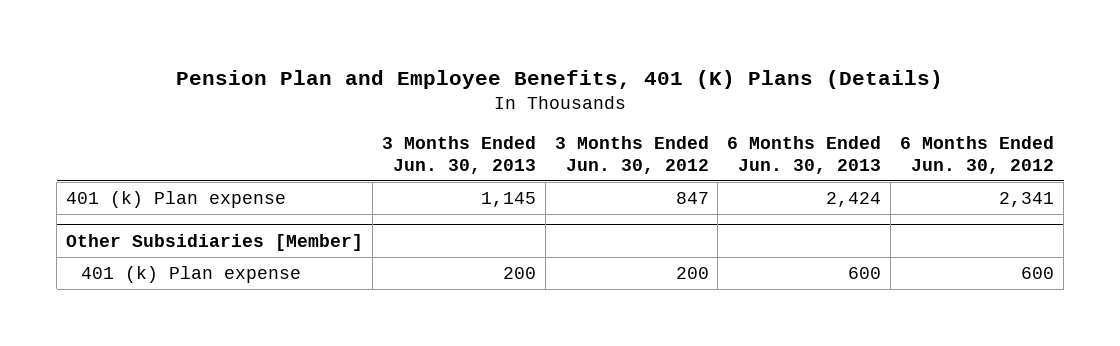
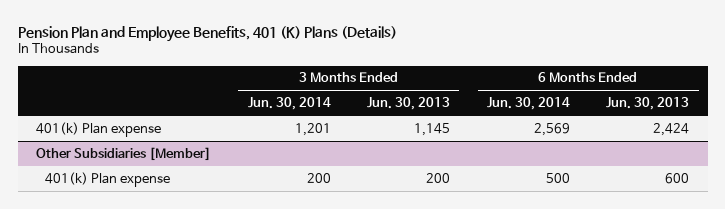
[554,136,709,174] 3 Months Ended Jun. 30, 2012 -> none
[900,136,1055,174] 6 Months Ended Jun. 30, 2012 -> none
none -> [247,97,331,111] Jun. 30, 2014
none -> [486,97,570,111] Jun. 30, 2014
[66,190,287,208] 401 (k) Plan expense -> [35,121,161,137] 401(k) Plan expense
[81,265,302,283] 401 (k) Plan expense -> [44,171,170,187] 401(k) Plan expense

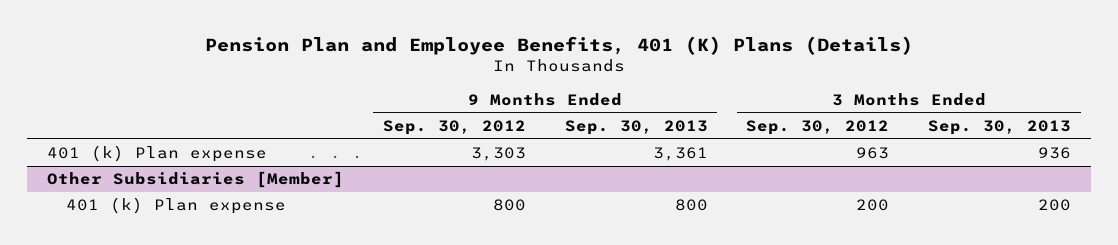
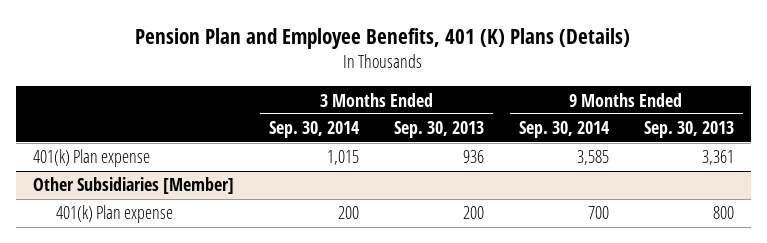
[382,120,526,136] Sep. 30, 2012 -> none
[746,120,890,136] Sep. 30, 2012 -> none
none -> [269,121,361,139] Sep. 30, 2014
none -> [518,121,610,139] Sep. 30, 2014
[46,145,267,163] 401 (k) Plan expense -> [33,149,151,168] 401(k) Plan expense
[66,197,287,215] 401 (k) Plan expense -> [55,205,173,224] 401(k) Plan expense

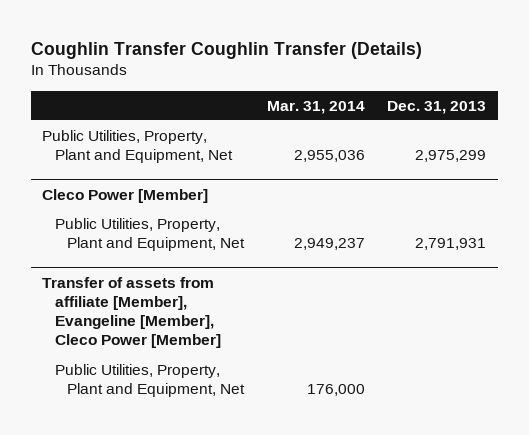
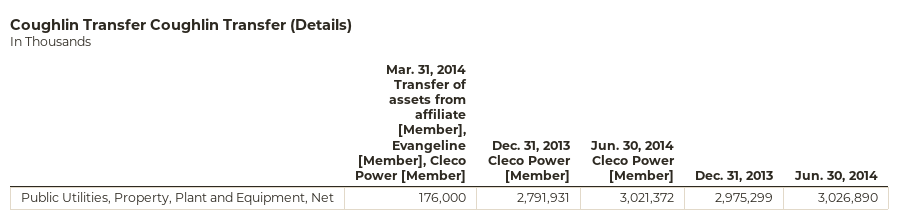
[266,100,365,114] Mar. 31, 2014 -> none
none -> [355,64,468,183] Mar. 31, 2014 Transfer of assets from affiliate [Member], Evangeline [Member], Cleco Power [Member]
none -> [487,140,571,183] Dec. 31, 2013 Cleco Power [Member]
none -> [589,140,675,183] Jun. 30, 2014 Cleco Power [Member]
none -> [793,170,878,182] Jun. 30, 2014
[42,188,209,203] Cleco Power [Member] -> none
[54,217,245,252] Public Utilities, Property, Plant and Equipment, Net -> none
[42,276,221,349] Transfer of assets from affiliate [Member], Evangeline [Member], Cleco Power [Member] -> none
[54,363,245,398] Public Utilities, Property, Plant and Equipment, Net -> none

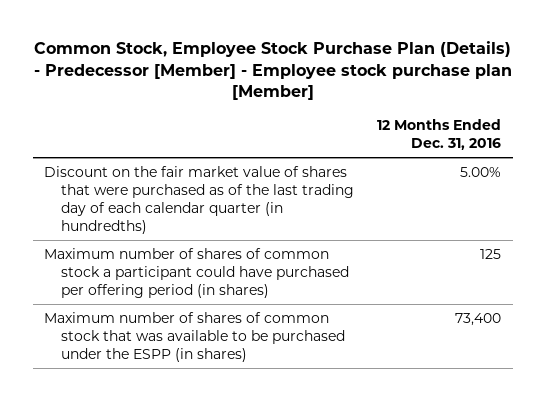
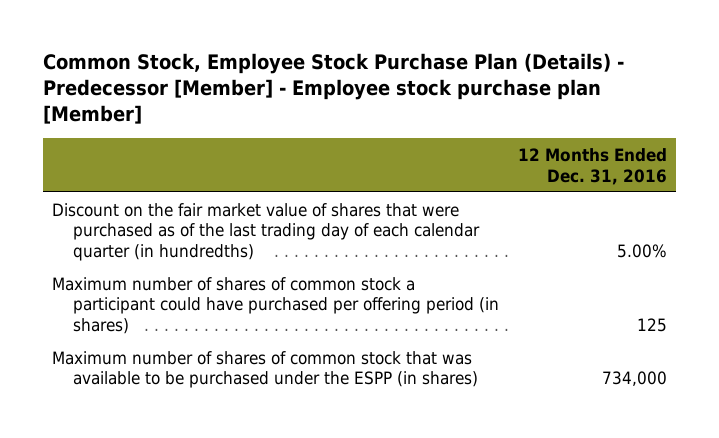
[454,312,501,326] 73,400 -> [602,371,668,387] 734,000

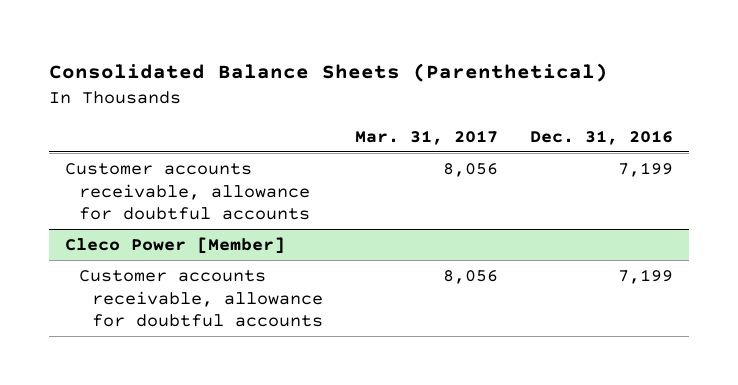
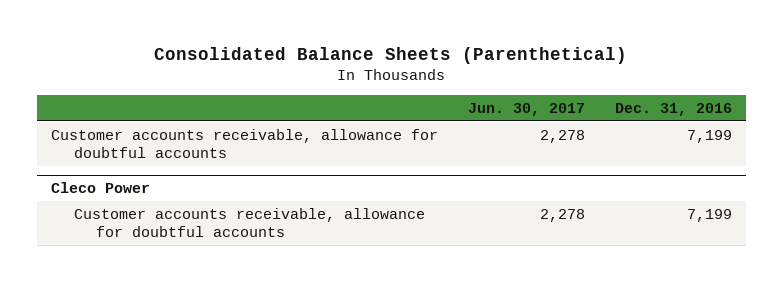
[354,129,498,145] Mar. 31, 2017 -> none
none -> [467,103,585,117] Jun. 30, 2017
[65,236,286,254] Cleco Power [Member] -> [51,182,151,194] Cleco Power

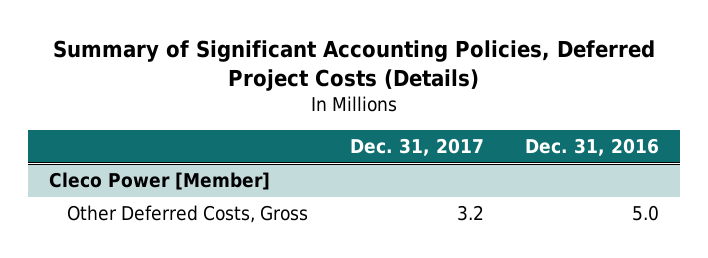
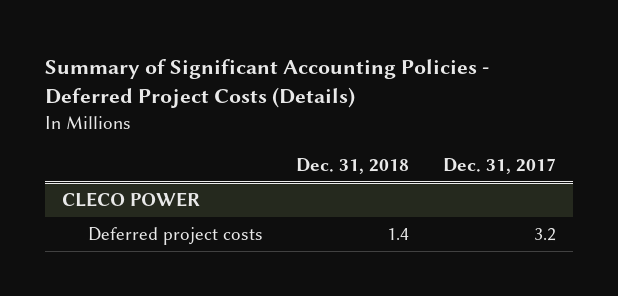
[52,40,655,92] Summary of Significant Accounting Policies, Deferred Project Costs (Details) -> [44,59,489,109] Summary of Significant Accounting Policies - Deferred Project Costs (Details)
[525,138,660,157] Dec. 31, 2016 -> none
none -> [296,157,410,174] Dec. 31, 2018
[48,172,270,191] Cleco Power [Member] -> [61,192,200,208] CLECO POWER
[67,205,309,224] Other Deferred Costs, Gross -> [87,227,263,246] Deferred project costs

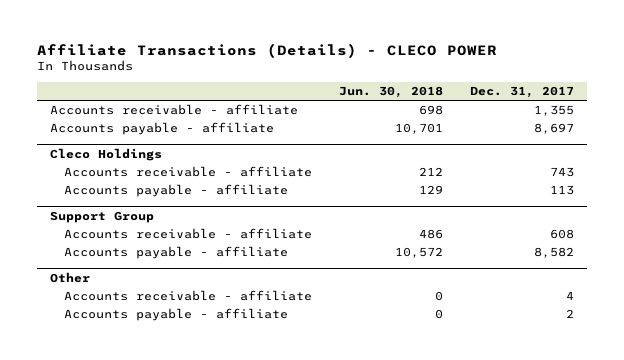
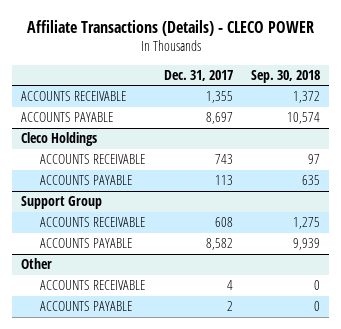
[338,86,443,99] Jun. 30, 2018 -> none
none -> [250,69,320,83] Sep. 30, 2018
[50,104,299,116] Accounts receivable - affiliate -> [21,91,127,102] ACCOUNTS RECEIVABLE
[50,122,275,136] Accounts payable - affiliate -> [21,112,114,123] ACCOUNTS PAYABLE
[63,166,312,178] Accounts receivable - affiliate -> [40,154,146,165] ACCOUNTS RECEIVABLE
[63,184,288,198] Accounts payable - affiliate -> [40,175,133,186] ACCOUNTS PAYABLE
[63,228,312,240] Accounts receivable - affiliate -> [40,217,146,228] ACCOUNTS RECEIVABLE
[63,246,288,260] Accounts payable - affiliate -> [40,238,133,249] ACCOUNTS PAYABLE
[63,290,312,302] Accounts receivable - affiliate -> [40,280,146,291] ACCOUNTS RECEIVABLE
[63,308,288,322] Accounts payable - affiliate -> [40,301,133,312] ACCOUNTS PAYABLE

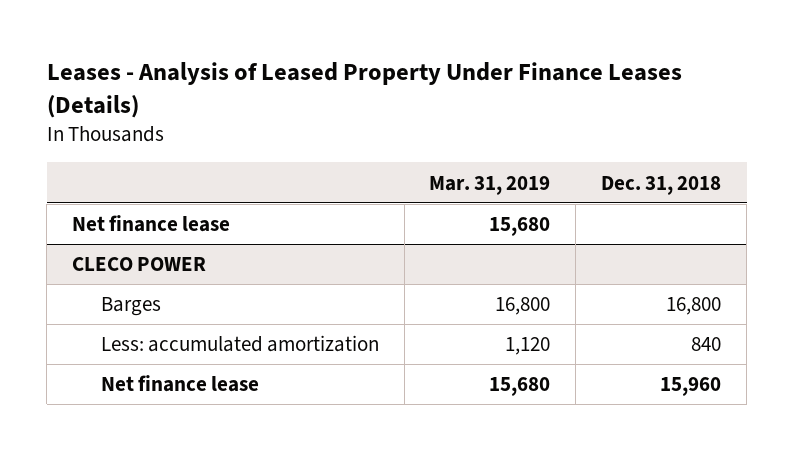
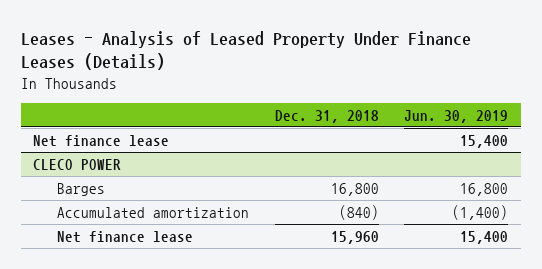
[429,175,551,195] Mar. 31, 2019 -> none
none -> [404,109,509,123] Jun. 30, 2019
[100,335,379,353] Less: accumulated amortization -> [57,206,250,218] Accumulated amortization
[691,337,722,352] 840 -> [338,204,379,220] (840)

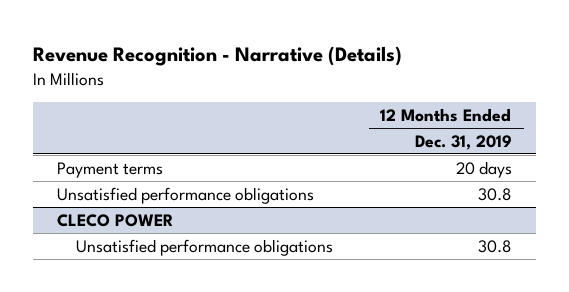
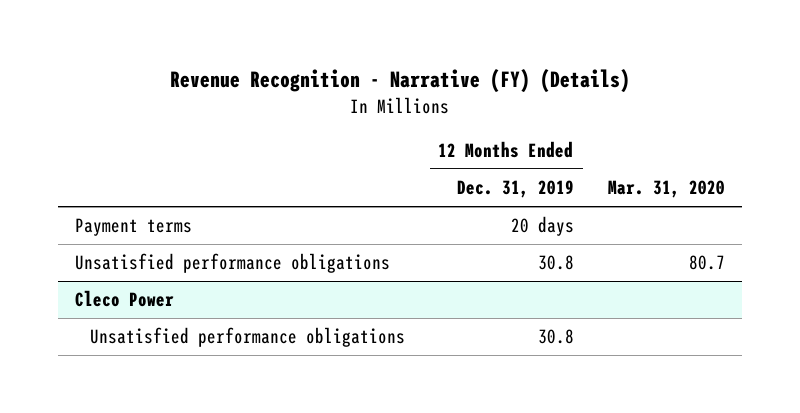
[33,45,403,66] Revenue Recognition - Narrative (Details) -> [170,69,631,94] Revenue Recognition - Narrative (FY) (Details)
none -> [608,180,726,199] Mar. 31, 2020
[57,213,174,227] CLECO POWER -> [74,290,174,308] Cleco Power

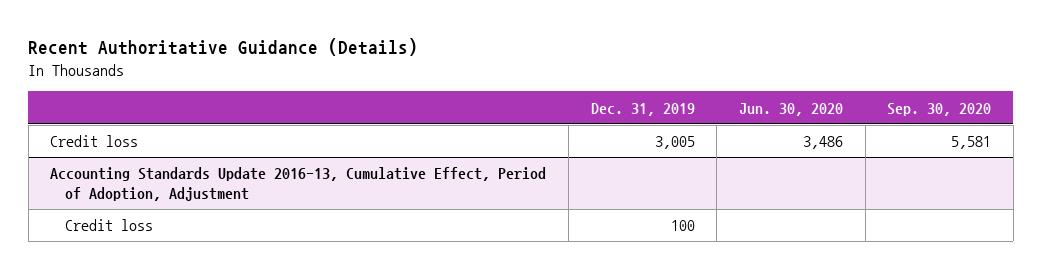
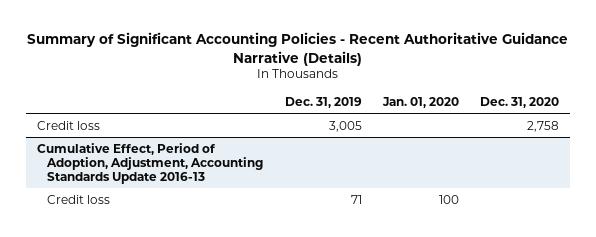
[28,38,419,57] Recent Authoritative Guidance (Details) -> [27,32,569,66] Summary of Significant Accounting Policies - Recent Authoritative Guidance Narrative (Details)
[738,102,843,116] Jun. 30, 2020 -> none
[887,102,992,116] Sep. 30, 2020 -> none
none -> [382,96,460,108] Jan. 01, 2020
none -> [480,96,560,108] Dec. 31, 2020
[50,167,547,202] Accounting Standards Update 2016-13, Cumulative Effect, Period of Adoption, Adjustment -> [36,142,264,184] Cumulative Effect, Period of Adoption, Adjustment, Accounting Standards Update 2016-13
[670,220,695,232] 100 -> [350,194,362,204] 71

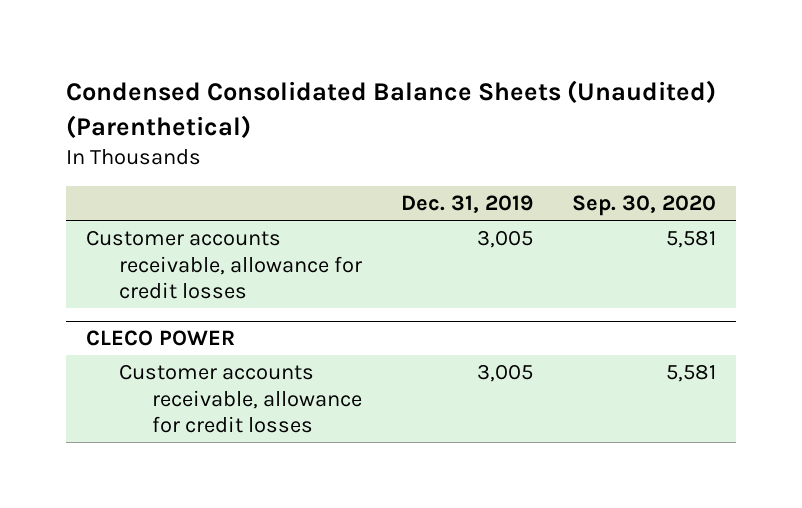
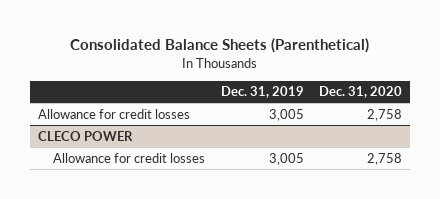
[66,80,717,139] Condensed Consolidated Balance Sheets (Unaudited) (Parenthetical) -> [70,38,370,54] Consolidated Balance Sheets (Parenthetical)
[572,195,717,217] Sep. 30, 2020 -> none
none -> [319,86,403,99] Dec. 31, 2020
[85,229,363,300] Customer accounts receivable, allowance for credit losses -> [37,108,190,119] Allowance for credit losses
[119,363,363,434] Customer accounts receivable, allowance for credit losses -> [52,152,205,163] Allowance for credit losses

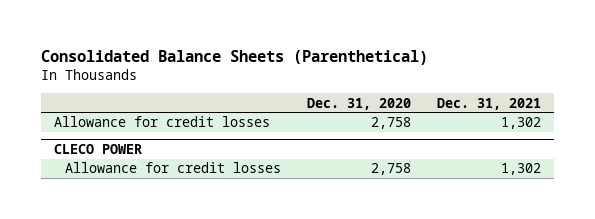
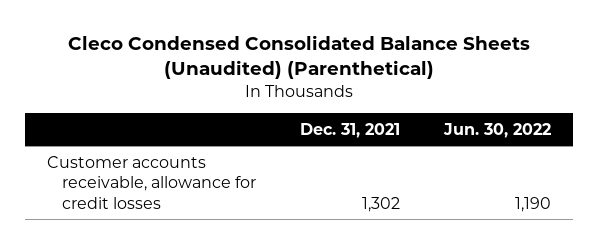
[40,49,428,65] Consolidated Balance Sheets (Parenthetical) -> [68,35,531,80] Cleco Condensed Consolidated Balance Sheets (Unaudited) (Parenthetical)
[306,97,411,110] Dec. 31, 2020 -> none
none -> [442,122,551,138] Jun. 30, 2022
[53,144,142,155] CLECO POWER -> none
[64,162,281,174] Allowance for credit losses -> none
[53,116,270,128] Allowance for credit losses -> [47,155,256,209] Customer accounts receivable, allowance for credit losses

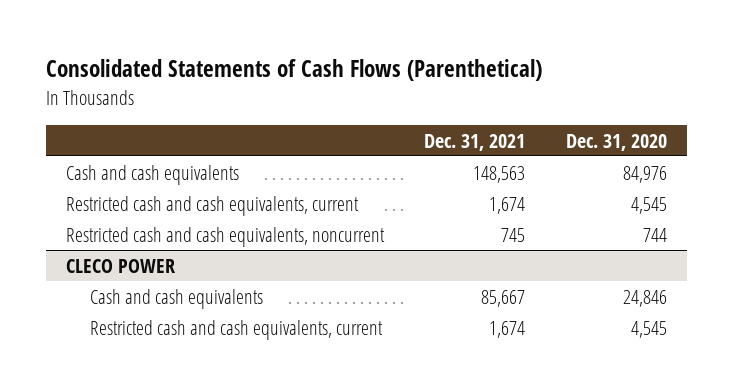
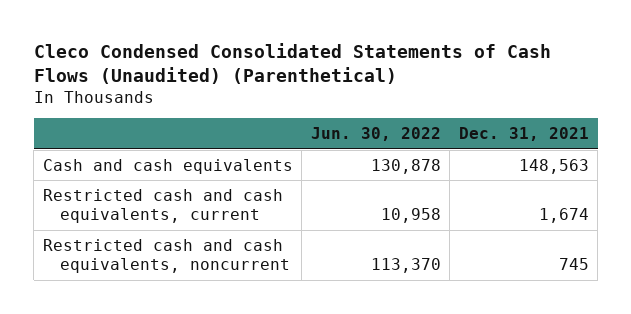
[46,59,543,82] Consolidated Statements of Cash Flows (Parenthetical) -> [33,42,551,84] Cleco Condensed Consolidated Statements of Cash Flows (Unaudited) (Parenthetical)
[565,133,667,151] Dec. 31, 2020 -> none
none -> [310,127,441,142] Jun. 30, 2022
[66,258,176,273] CLECO POWER -> none
[89,288,263,309] Cash and cash equivalents -> none
[89,319,383,340] Restricted cash and cash equivalents, current -> none

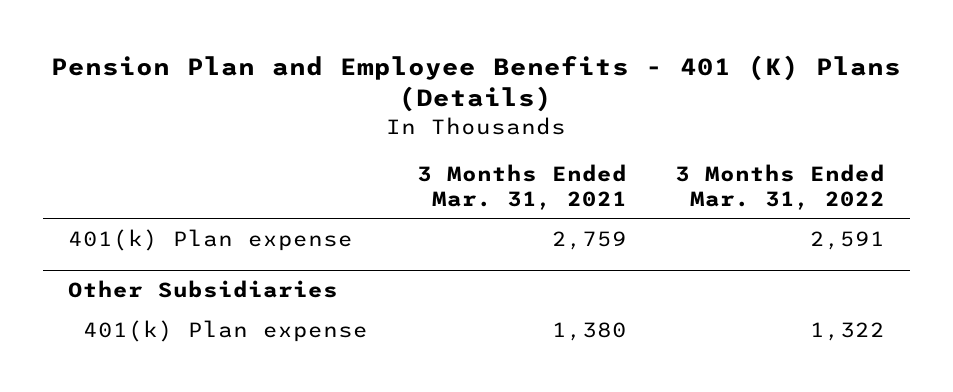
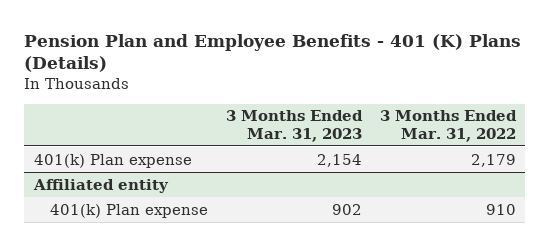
[416,163,627,210] 3 Months Ended Mar. 31, 2021 -> none
none -> [225,110,363,142] 3 Months Ended Mar. 31, 2023
[810,230,886,250] 2,591 -> [471,153,517,167] 2,179
[67,280,338,299] Other Subsidiaries -> [32,178,169,193] Affiliated entity
[810,321,886,341] 1,322 -> [486,203,517,215] 910

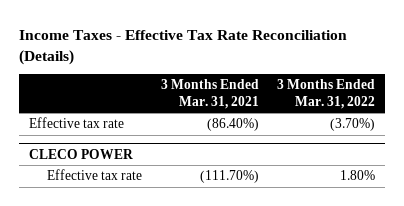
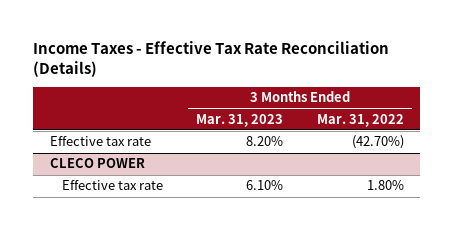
[160,79,259,109] 3 Months Ended Mar. 31, 2021 -> none
none -> [196,113,284,127] Mar. 31, 2023
[330,118,376,132] (3.70%) -> [351,135,404,150] (42.70%)

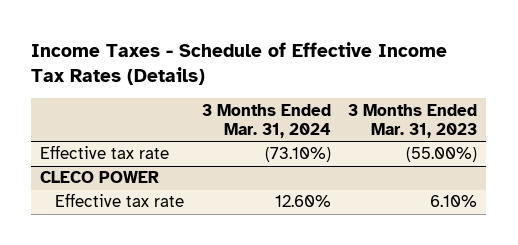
[33,40,390,77] Income Taxes - Effective Tax Rate Reconciliation (Details) -> [31,41,448,86] Income Taxes - Schedule of Effective Income Tax Rates (Details)
[316,113,404,127] Mar. 31, 2022 -> none
none -> [201,103,331,138] 3 Months Ended Mar. 31, 2024
[246,136,284,147] 8.20% -> [406,147,478,163] (55.00%)

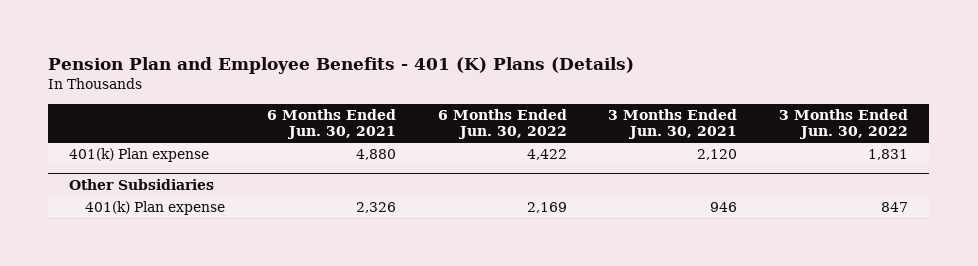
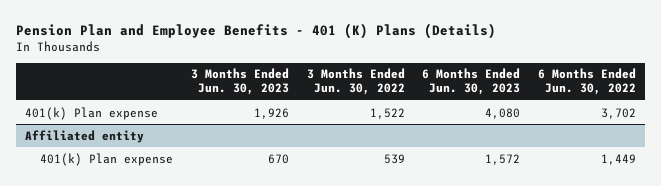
[266,108,396,140] 6 Months Ended Jun. 30, 2021 -> none
[608,108,738,140] 3 Months Ended Jun. 30, 2021 -> none
none -> [190,68,289,96] 3 Months Ended Jun. 30, 2023
none -> [422,68,521,96] 6 Months Ended Jun. 30, 2023
[526,149,567,161] 4,422 -> [601,107,637,119] 3,702
[868,149,909,161] 1,831 -> [369,107,405,119] 1,522
[69,178,215,190] Other Subsidiaries -> [25,129,145,143] Affiliated entity
[526,202,567,214] 2,169 -> [601,153,637,165] 1,449
[881,202,909,213] 847 -> [383,153,405,164] 539

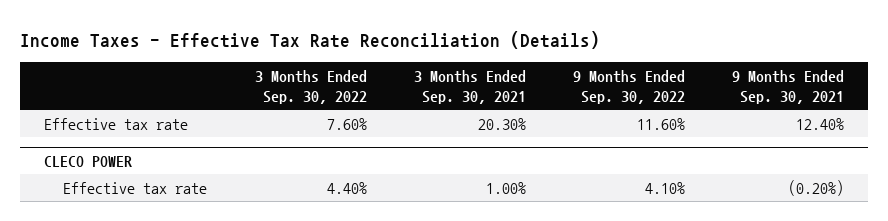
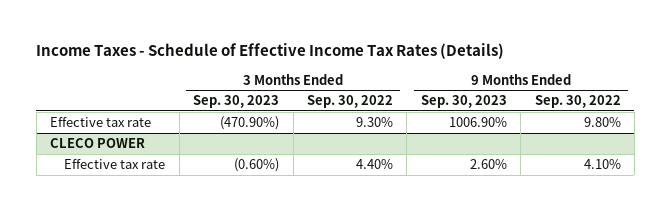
[20,30,601,49] Income Taxes - Effective Tax Rate Reconciliation (Details) -> [36,43,505,60] Income Taxes - Schedule of Effective Income Tax Rates (Details)
[413,69,526,104] 3 Months Ended Sep. 30, 2021 -> none
[732,69,845,104] 9 Months Ended Sep. 30, 2021 -> none
none -> [193,95,280,109] Sep. 30, 2023
none -> [420,95,507,109] Sep. 30, 2023
[326,117,367,130] 7.60% -> [356,117,394,128] 9.30%
[636,117,685,130] 11.60% -> [583,117,621,128] 9.80%

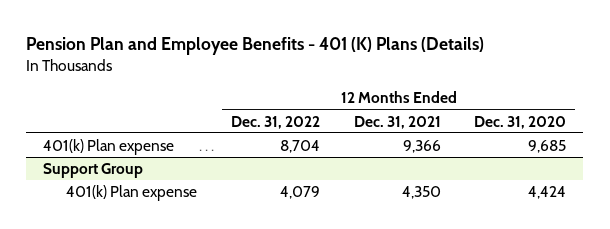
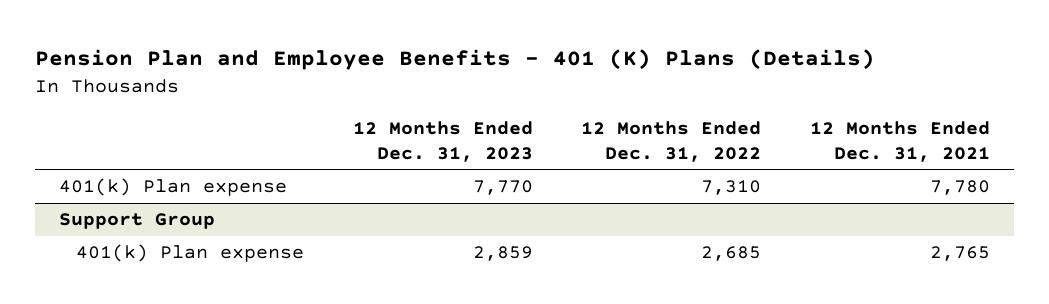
[474,115,567,129] Dec. 31, 2020 -> none
none -> [352,121,533,162] 12 Months Ended Dec. 31, 2023
[279,140,320,154] 8,704 -> [701,180,762,196] 7,310
[402,140,441,154] 9,366 -> [929,180,990,196] 7,780
[279,186,320,200] 4,079 -> [701,246,762,262] 2,685
[401,186,441,200] 4,350 -> [929,246,990,262] 2,765

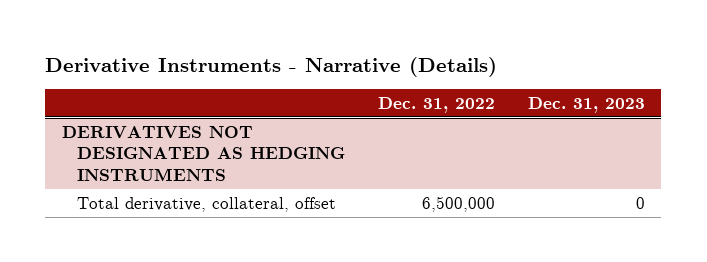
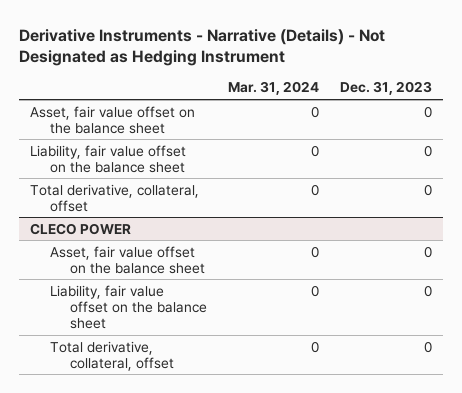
[45,56,498,77] Derivative Instruments - Narrative (Details) -> [19,28,386,67] Derivative Instruments - Narrative (Details) - Not Designated as Hedging Instrument
[377,96,495,113] Dec. 31, 2022 -> none
none -> [228,81,320,96] Mar. 31, 2024
[61,125,346,181] DERIVATIVES NOT DESIGNATED AS HEDGING INSTRUMENTS -> none
none -> [29,105,195,134] Asset, fair value offset on the balance sheet
none -> [29,144,186,173] Liability, fair value offset on the balance sheet
none -> [29,222,131,235] CLECO POWER
none -> [49,245,206,274] Asset, fair value offset on the balance sheet
none -> [49,284,208,329] Liability, fair value offset on the balance sheet
none -> [49,340,175,371] Total derivative, collateral, offset

